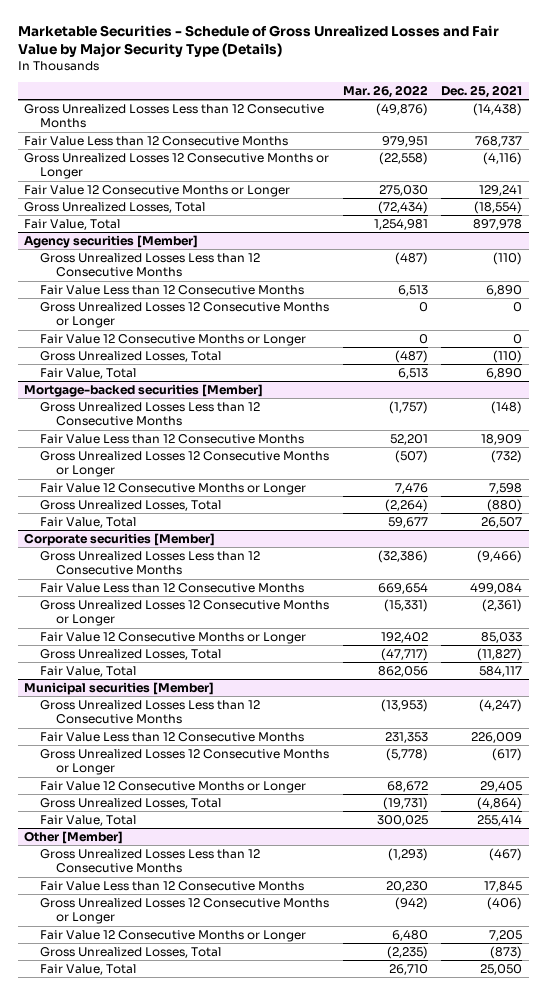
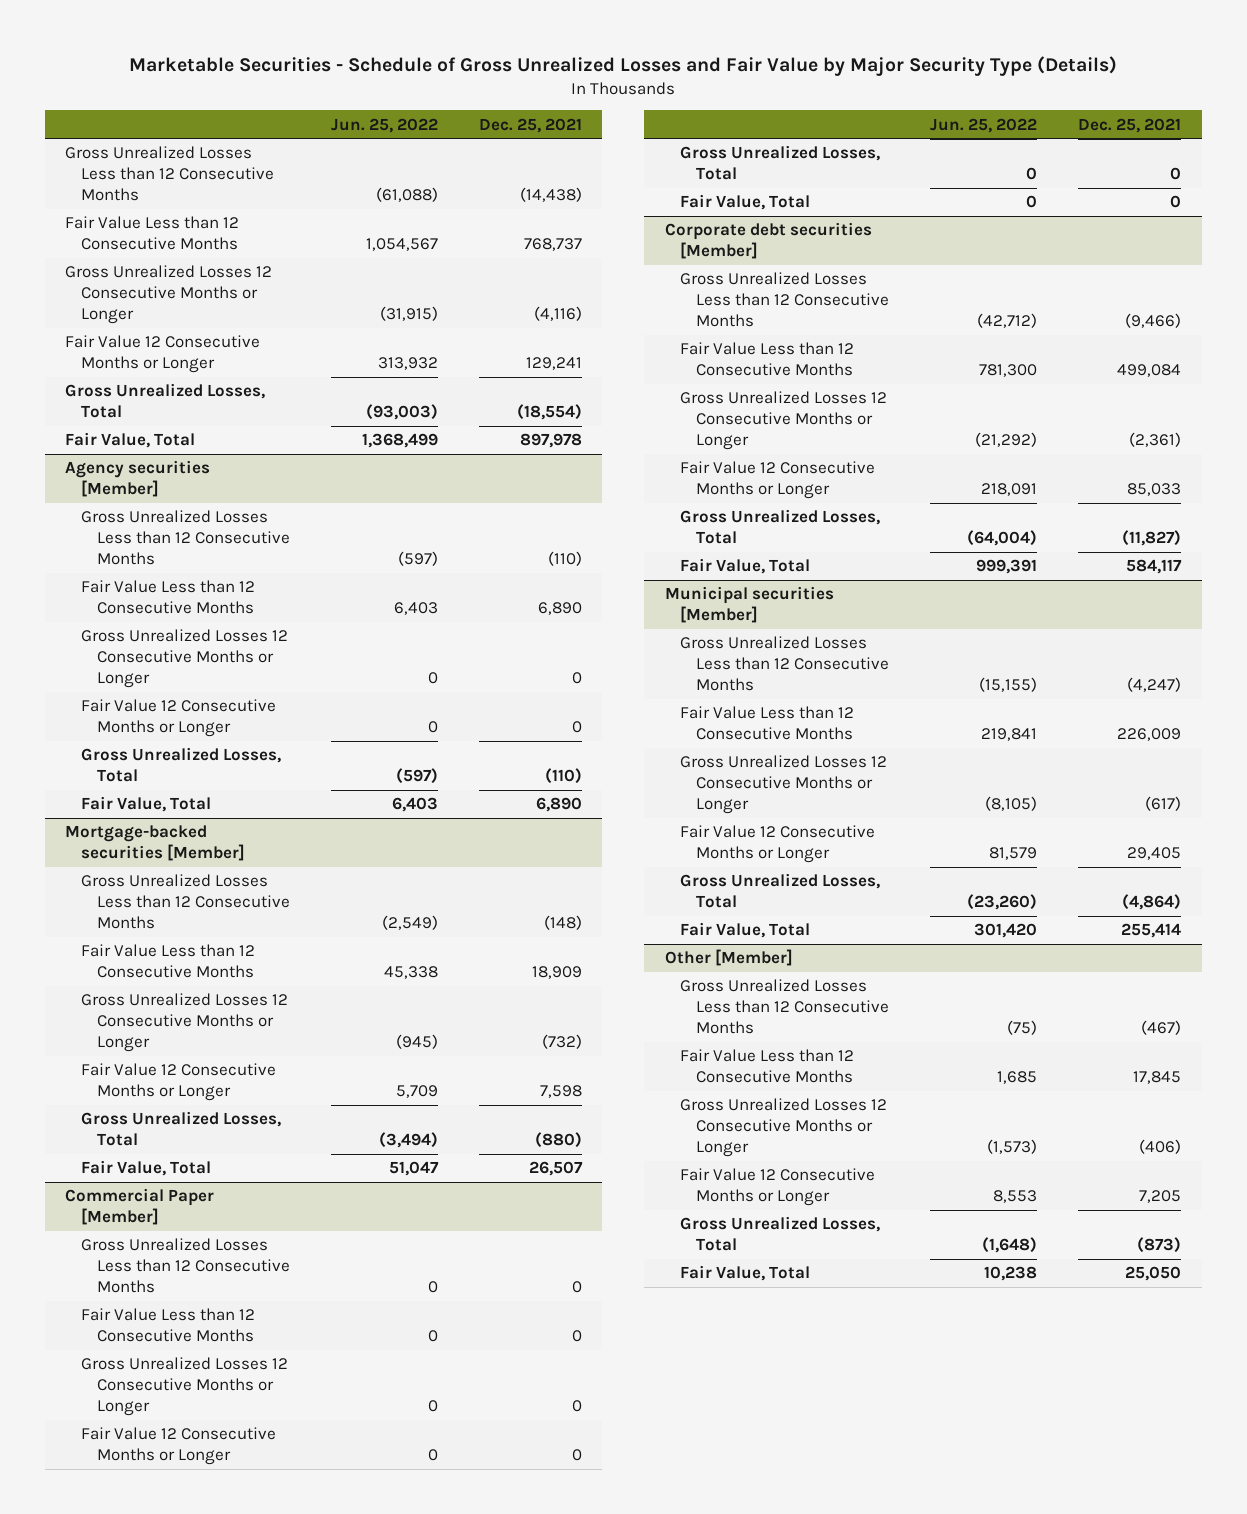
[342,84,428,98] Mar. 26, 2022 -> none
none -> [330,117,438,133] Jun. 25, 2022
none -> [65,1188,215,1226] Commercial Paper [Member]
none -> [80,1238,290,1294] Gross Unrealized Losses Less than 12 Consecutive Months
none -> [80,1308,255,1343] Fair Value Less than 12 Consecutive Months
none -> [80,1357,288,1417] Gross Unrealized Losses 12 Consecutive Months or Longer
none -> [80,1427,276,1466] Fair Value 12 Consecutive Months or Longer
none -> [680,145,881,181] Gross Unrealized Losses, Total
none -> [680,194,811,211] Fair Value, Total
[24,532,216,546] Corporate securities [Member] -> [664,222,872,260] Corporate debt securities [Member]

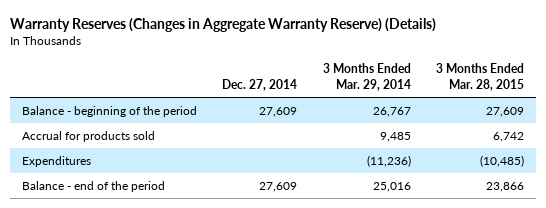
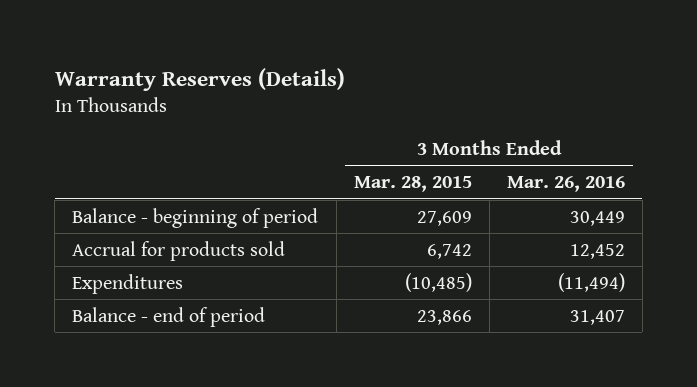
[9,17,436,32] Warranty Reserves (Changes in Aggregate Warranty Reserve) (Details) -> [54,67,345,91] Warranty Reserves (Details)
[222,78,298,91] Dec. 27, 2014 -> none
[322,63,411,91] 3 Months Ended Mar. 29, 2014 -> none
none -> [506,176,625,193] Mar. 26, 2016
[22,105,198,117] Balance - beginning of the period -> [72,207,319,228] Balance - beginning of period
[22,180,166,192] Balance - end of the period -> [72,306,266,327] Balance - end of period

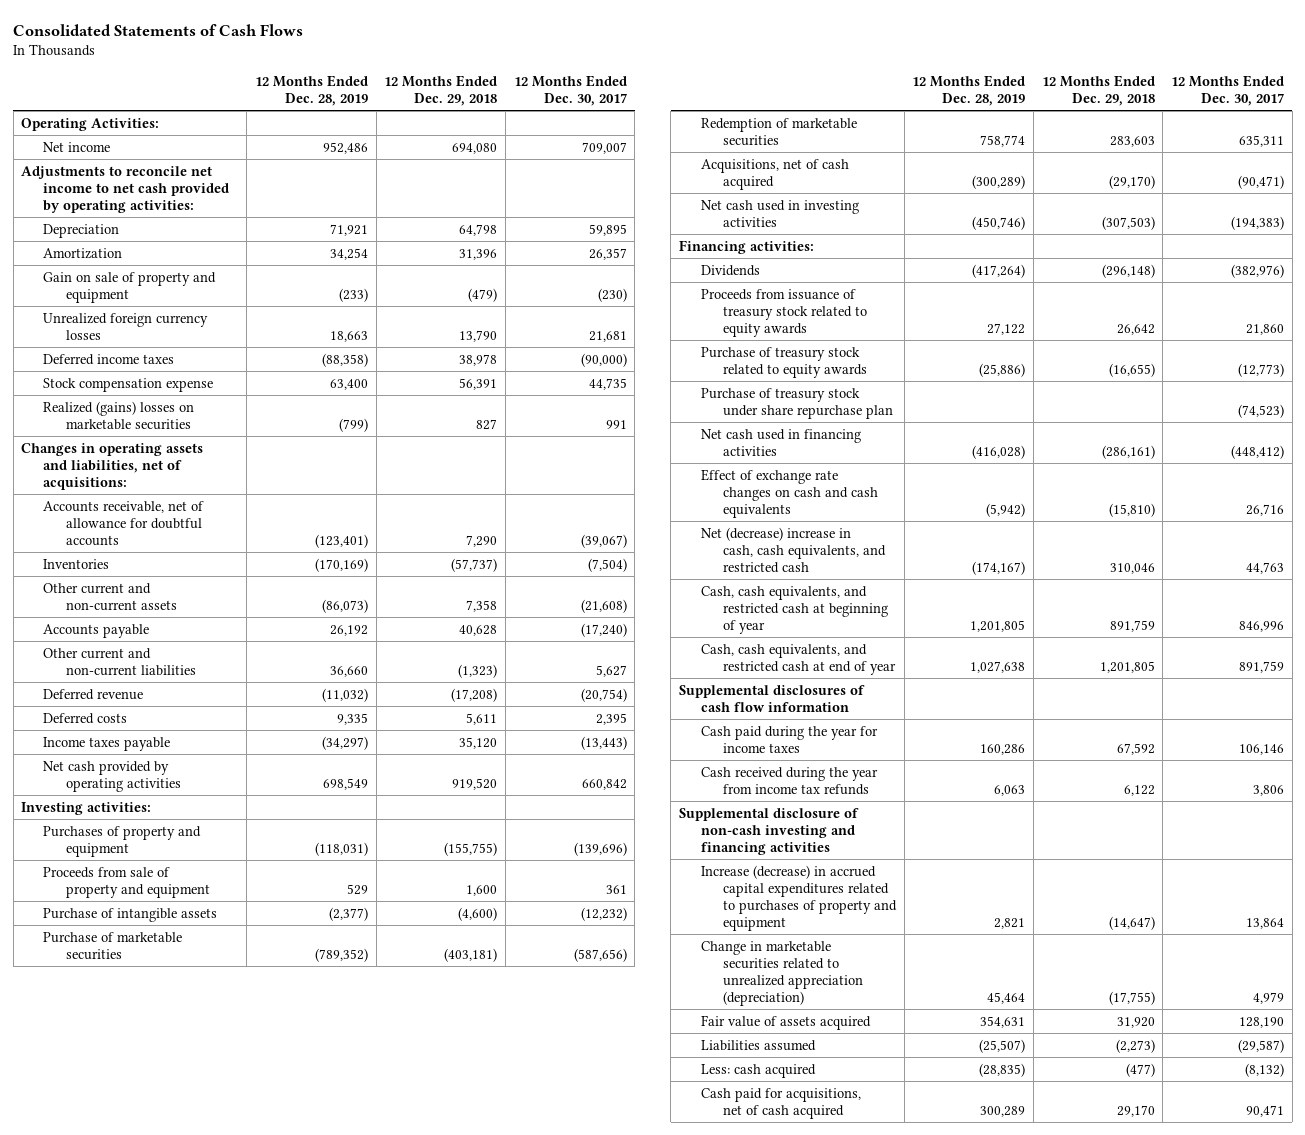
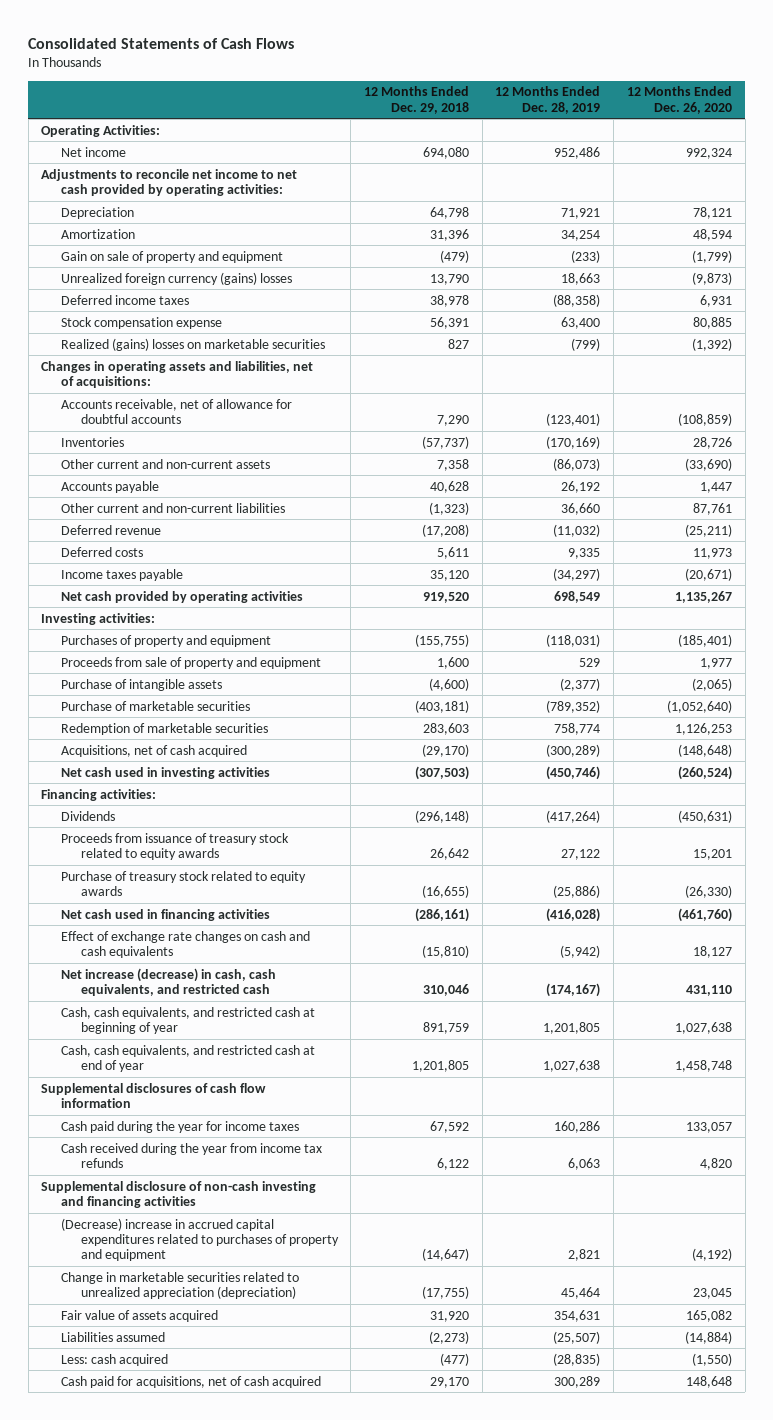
[513,74,627,106] 12 Months Ended Dec. 30, 2017 -> none
none -> [626,86,732,114] 12 Months Ended Dec. 26, 2020
[43,312,209,340] Unrealized foreign currency losses -> [61,271,293,285] Unrealized foreign currency (gains) losses
[700,387,893,419] Purchase of treasury stock under share repurchase plan -> none
[700,526,886,573] Net (decrease) increase in cash, cash equivalents, and restricted cash -> [61,967,277,996] Net increase (decrease) in cash, cash equivalents, and restricted cash
[700,864,897,931] Increase (decrease) in accrued capital expenditures related to purchases of property and equipment -> [61,1217,339,1262] (Decrease) increase in accrued capital expenditures related to purchases of property and equipment

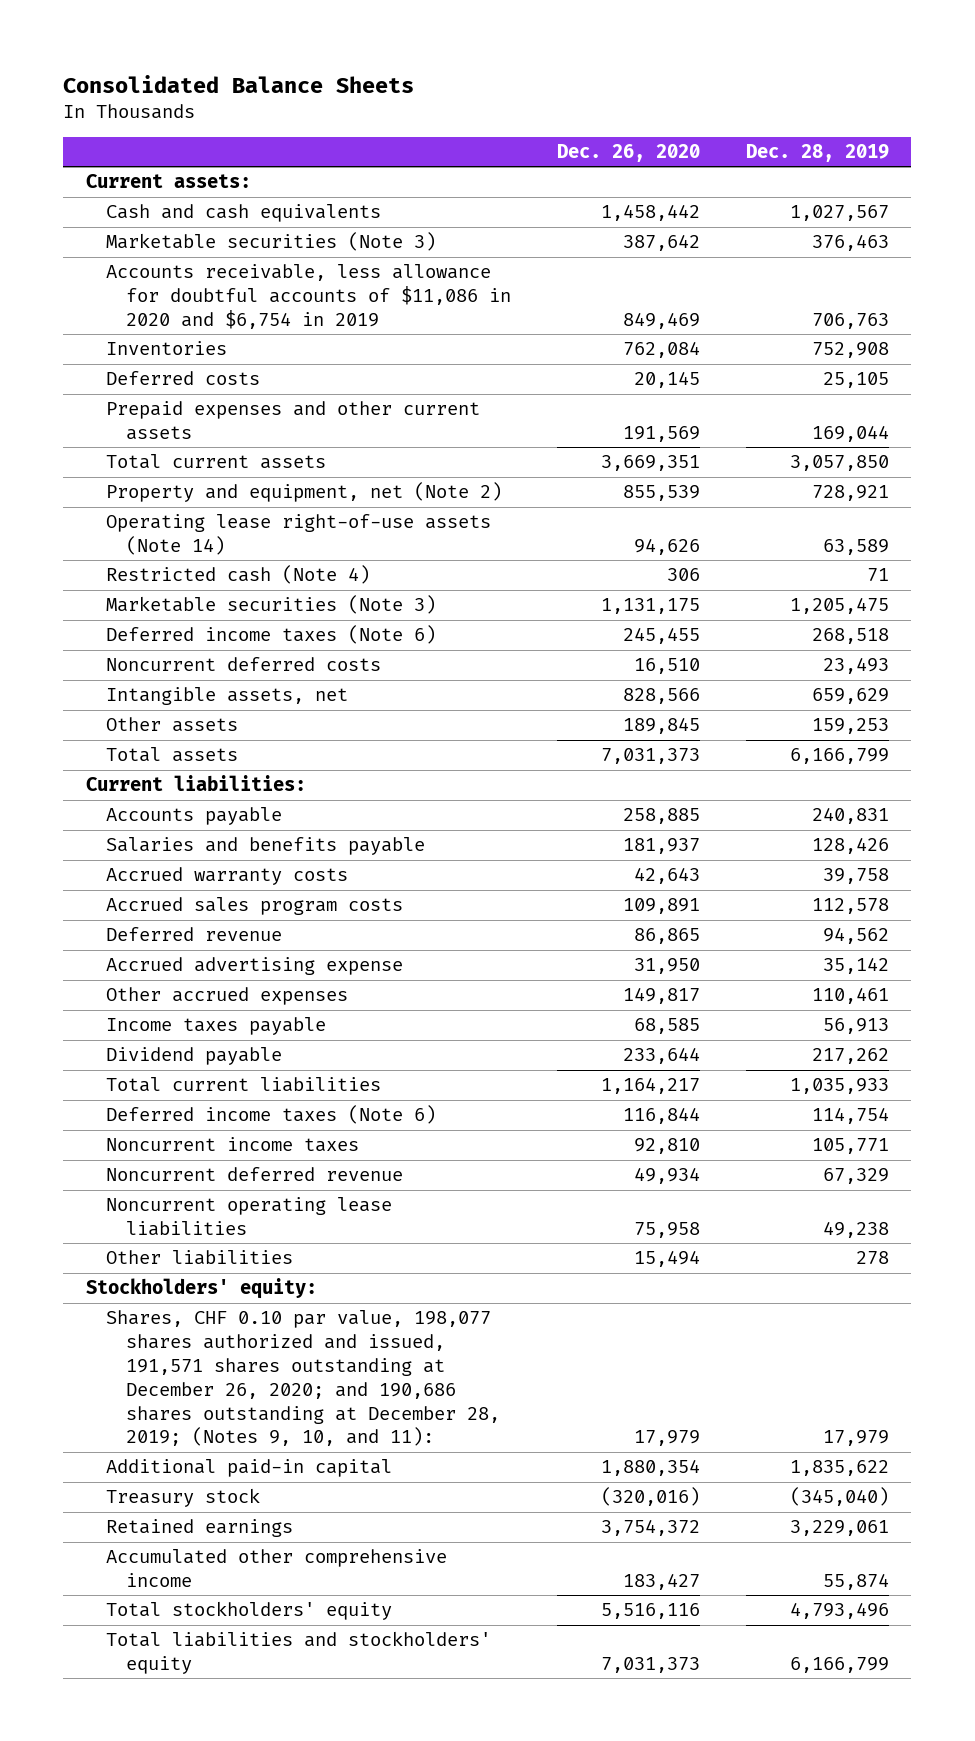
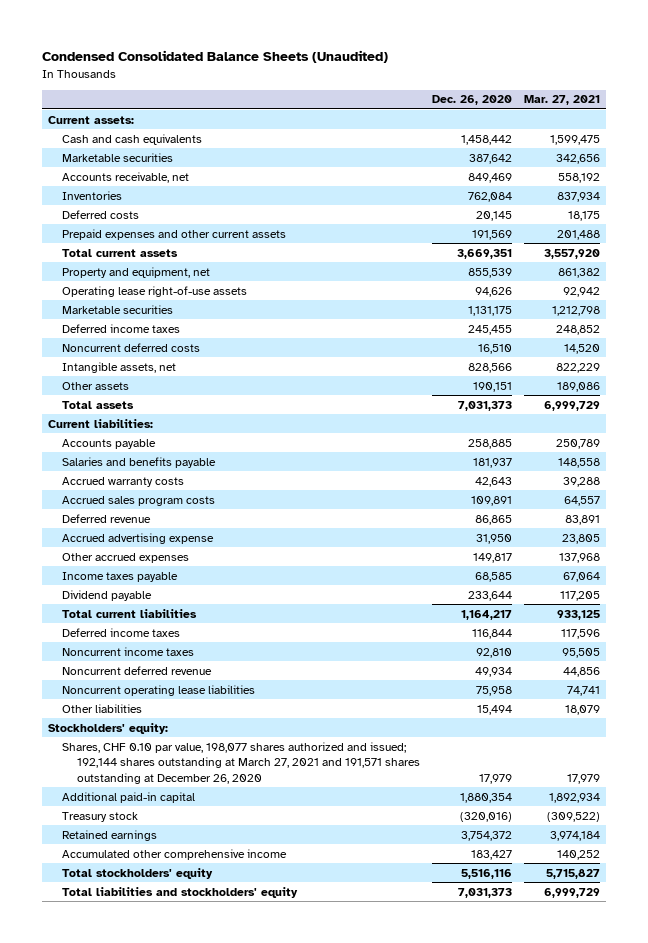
[63,74,415,93] Consolidated Balance Sheets -> [42,50,389,64] Condensed Consolidated Balance Sheets (Unaudited)
[745,143,889,162] Dec. 28, 2019 -> none
none -> [524,95,601,106] Mar. 27, 2021
[106,232,437,252] Marketable securities (Note 3) -> [62,152,174,162] Marketable securities
[106,264,512,329] Accounts receivable, less allowance for doubtful accounts of $11,086 in 2020 and $6,754 in 2019 -> [62,171,190,183] Accounts receivable, net
[106,565,371,585] Restricted cash (Note 4) -> none
[106,482,503,503] Property and equipment, net (Note 2) -> [62,266,211,278] Property and equipment, net
[106,514,492,556] Operating lease right-of-use assets (Note 14) -> [62,285,248,297] Operating lease right-of-use assets
[106,595,437,615] Marketable securities (Note 3) -> [62,304,174,314] Marketable securities
[106,625,437,645] Deferred income taxes (Note 6) -> [62,323,181,333] Deferred income taxes
[622,717,700,735] 189,845 -> [472,381,512,392] 190,151
[106,1105,437,1125] Deferred income taxes (Note 6) -> [62,627,181,637] Deferred income taxes
[106,1310,501,1447] Shares, CHF 0.10 par value, 198,077 shares authorized and issued, 191,571 shares outstanding at December 26, 2020; and 190,686 shares outstanding at December 28, 2019; (Notes 9, 10, and 11): -> [62,741,420,784] Shares, CHF 0.10 par value, 198,077 shares authorized and issued; 192,144 shares outstanding at March 27, 2021 and 191,571 shares outstanding at December 26, 2020

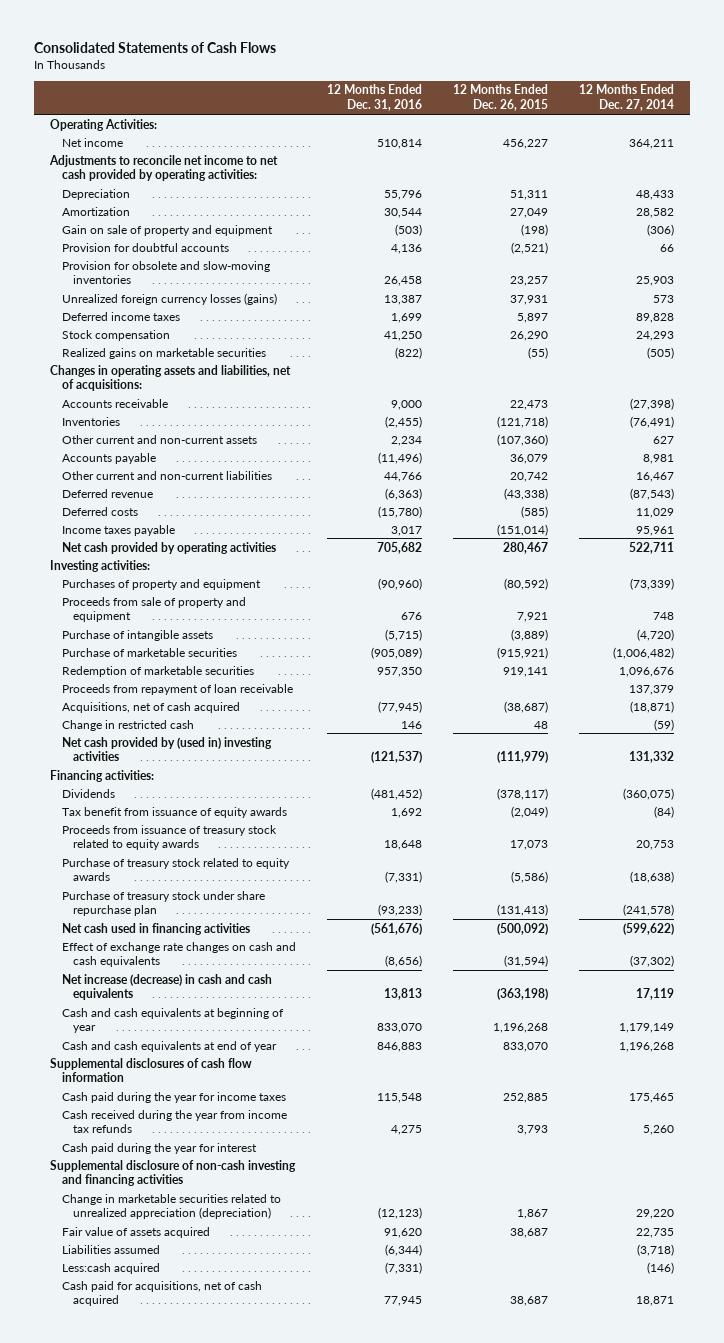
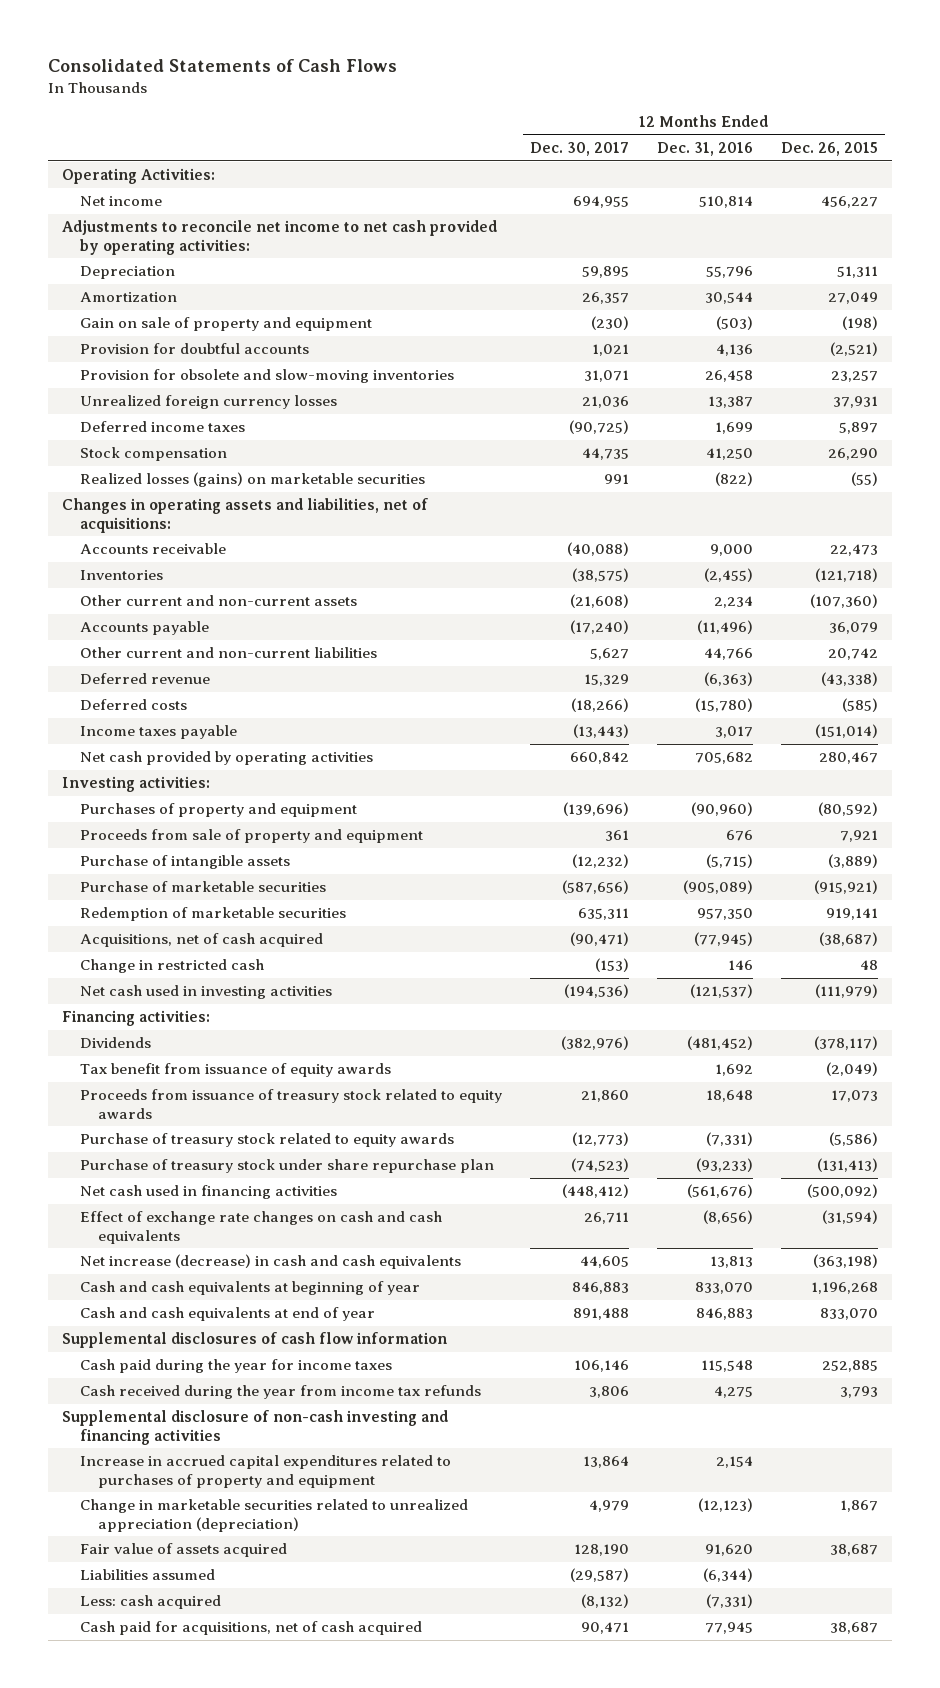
[579,84,675,112] 12 Months Ended Dec. 27, 2014 -> none
none -> [529,142,629,157] Dec. 30, 2017
[61,292,277,305] Unrealized foreign currency losses (gains) -> [79,395,337,410] Unrealized foreign currency losses
[61,347,266,359] Realized gains on marketable securities -> [79,472,425,488] Realized losses (gains) on marketable securities
[61,683,293,695] Proceeds from repayment of loan receivable -> none
[61,736,272,762] Net cash provided by (used in) investing activities -> [79,985,332,1000] Net cash used in investing activities
[61,1142,257,1154] Cash paid during the year for interest -> none
none -> [79,1455,451,1488] Increase in accrued capital expenditures related to purchases of property and equipment
[61,1262,160,1274] Less:cash acquired -> [79,1595,221,1610] Less: cash acquired

